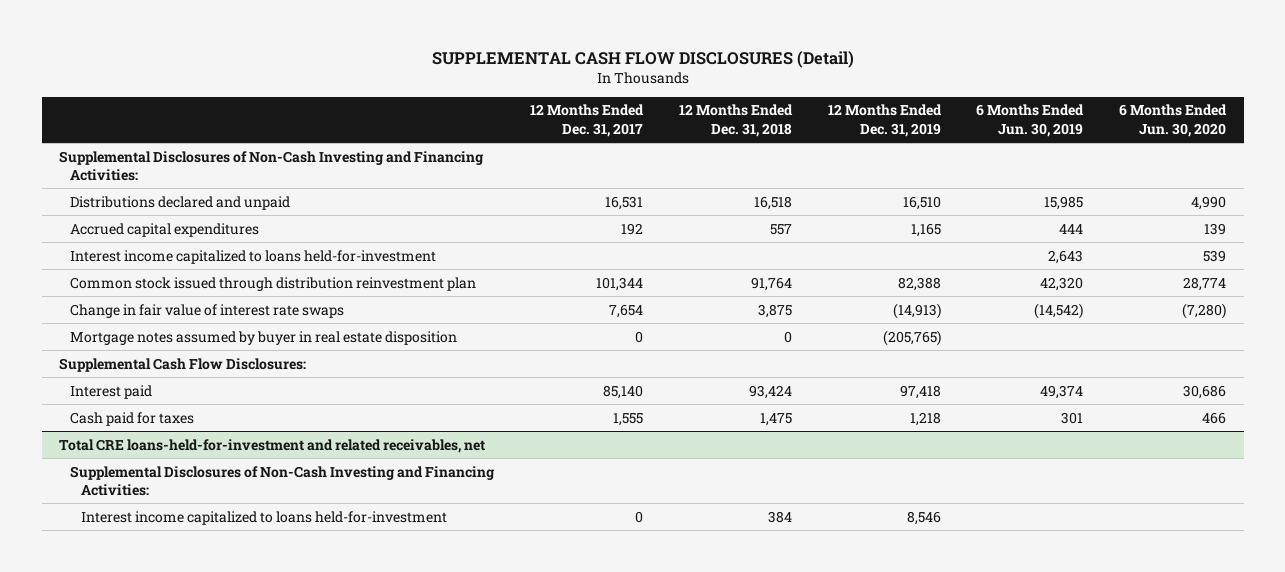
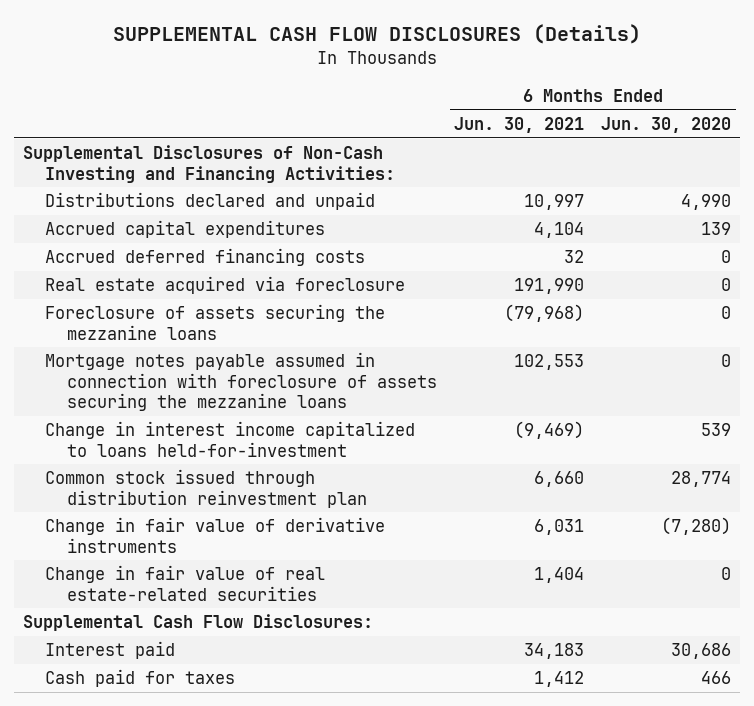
[431,50,854,68] SUPPLEMENTAL CASH FLOW DISCLOSURES (Detail) -> [113,23,642,44] SUPPLEMENTAL CASH FLOW DISCLOSURES (Details)
[530,104,645,137] 12 Months Ended Dec. 31, 2017 -> none
[678,104,793,137] 12 Months Ended Dec. 31, 2018 -> none
[827,104,942,137] 12 Months Ended Dec. 31, 2019 -> none
[976,104,1085,137] 6 Months Ended Jun. 30, 2019 -> none
none -> [453,116,584,133] Jun. 30, 2021
none -> [44,248,365,267] Accrued deferred financing costs
none -> [44,276,405,295] Real estate acquired via foreclosure
none -> [44,304,385,340] Foreclosure of assets securing the mezzanine loans
none -> [44,352,437,411] Mortgage notes payable assumed in connection with foreclosure of assets securing the mezzanine loans
[70,249,437,264] Interest income capitalized to loans held-for-investment -> [44,421,415,457] Change in interest income capitalized to loans held-for-investment
[70,330,458,345] Mortgage notes assumed by buyer in real estate disposition -> none
[70,303,345,318] Change in fair value of interest rate swaps -> [44,517,385,553] Change in fair value of derivative instruments
none -> [44,565,325,601] Change in fair value of real estate-related securities
[59,438,486,453] Total CRE loans-held-for-investment and related receivables, net -> none
[70,465,496,496] Supplemental Disclosures of Non-Cash Investing and Financing Activities: -> none
[81,510,448,525] Interest income capitalized to loans held-for-investment -> none

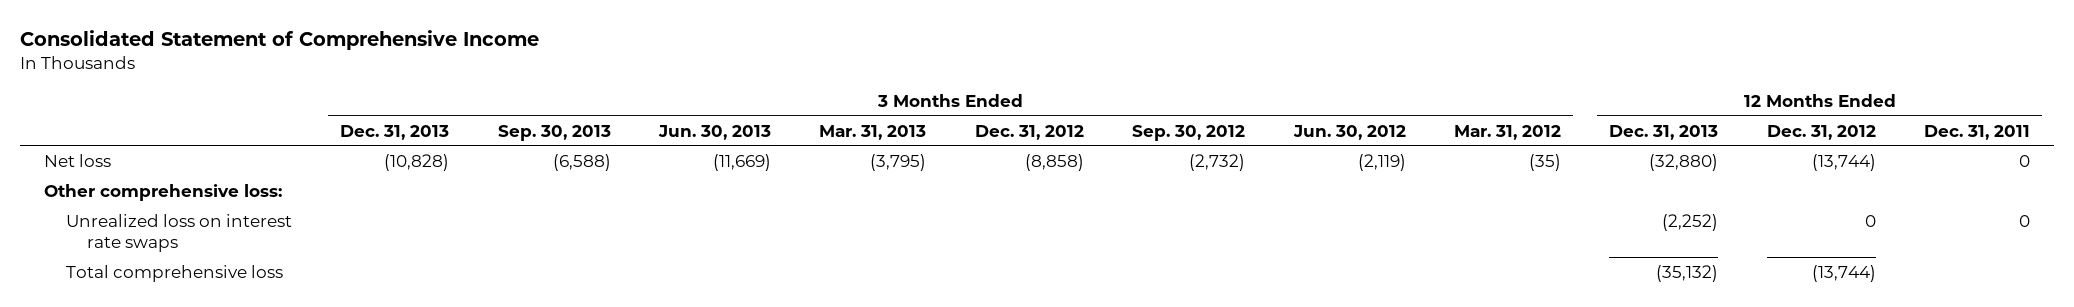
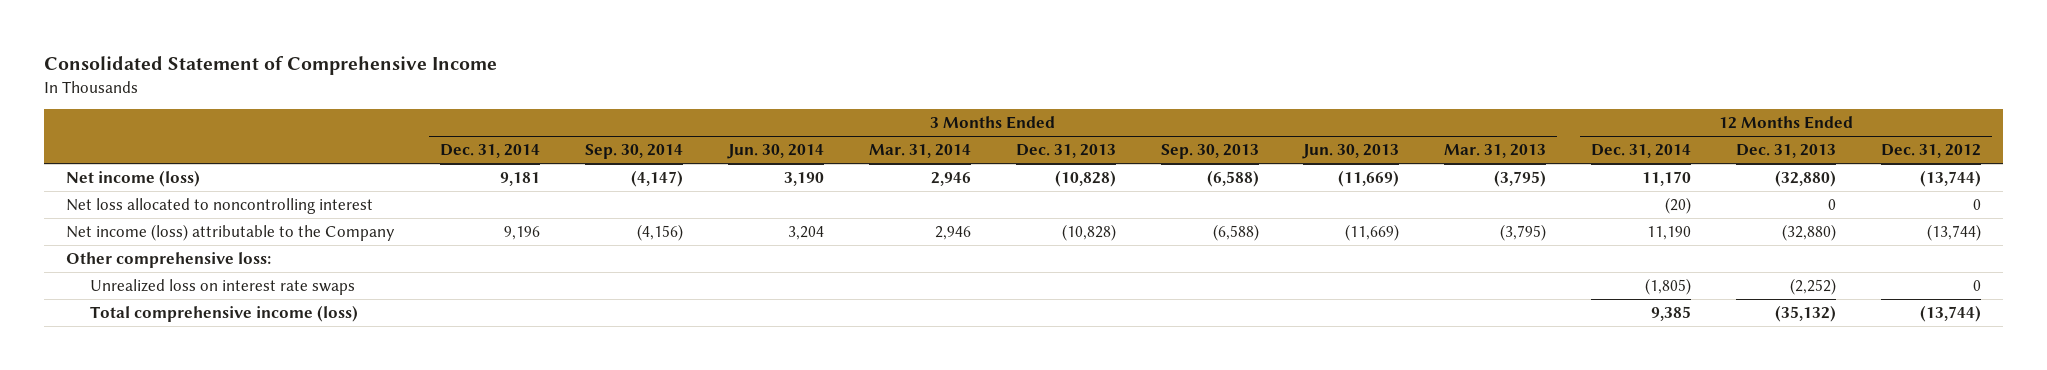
[974,124,1084,140] Dec. 31, 2012 -> none
[1132,124,1246,141] Sep. 30, 2012 -> none
[1292,124,1406,140] Jun. 30, 2012 -> none
[1454,124,1562,140] Mar. 31, 2012 -> none
[1924,124,2031,140] Dec. 31, 2011 -> none
none -> [440,144,541,159] Dec. 31, 2014
none -> [585,144,684,160] Sep. 30, 2014
none -> [726,144,824,160] Jun. 30, 2014
none -> [868,144,971,159] Mar. 31, 2014
none -> [1591,144,1692,159] Dec. 31, 2014
none -> [66,169,201,187] Net income (loss)
none -> [66,197,374,214] Net loss allocated to noncontrolling interest
[44,153,112,167] Net loss -> [66,223,396,241] Net income (loss) attributable to the Company
[65,264,283,282] Total comprehensive loss -> [89,304,358,322] Total comprehensive income (loss)

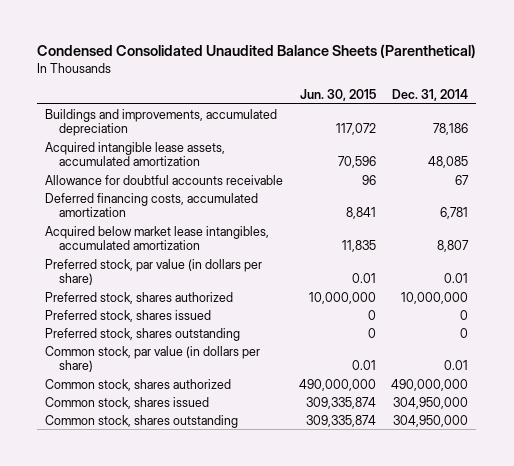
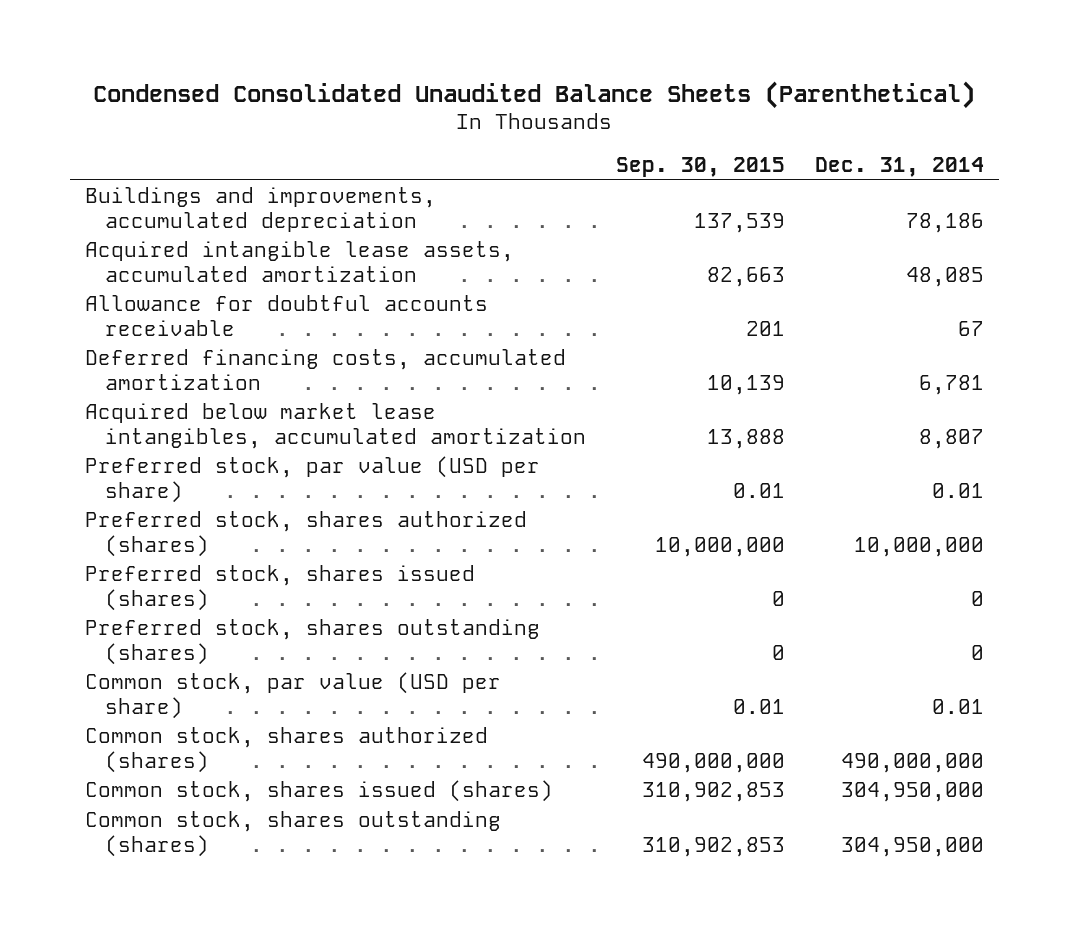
[299,89,376,102] Jun. 30, 2015 -> none
none -> [615,156,785,177] Sep. 30, 2015
[45,258,263,286] Preferred stock, par value (in dollars per share) -> [84,456,540,503] Preferred stock, par value (USD per share)
[45,291,234,304] Preferred stock, shares authorized -> [84,511,527,557] Preferred stock, shares authorized (shares)
[45,309,212,322] Preferred stock, shares issued -> [84,565,475,611] Preferred stock, shares issued (shares)
[45,327,241,341] Preferred stock, shares outstanding -> [84,619,540,665] Preferred stock, shares outstanding (shares)
[45,345,261,373] Common stock, par value (in dollars per share) -> [84,672,501,719] Common stock, par value (USD per share)
[45,378,232,391] Common stock, shares authorized -> [84,727,488,773] Common stock, shares authorized (shares)
[45,396,210,409] Common stock, shares issued -> [84,780,553,803] Common stock, shares issued (shares)
[45,414,239,428] Common stock, shares outstanding -> [84,811,501,857] Common stock, shares outstanding (shares)

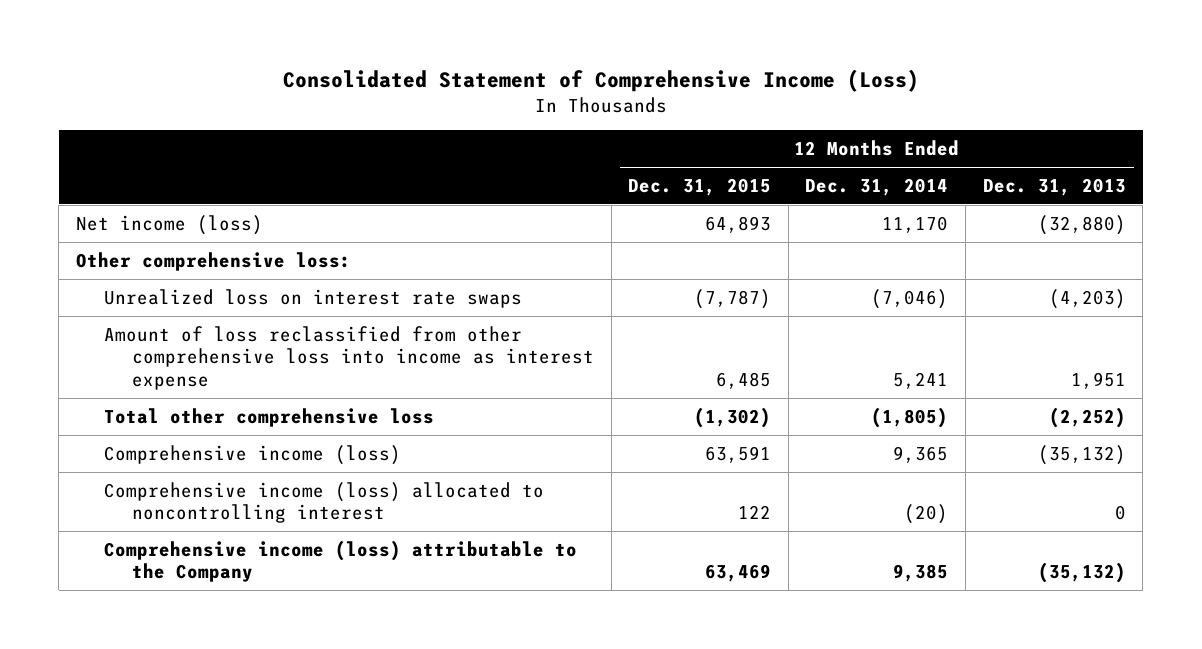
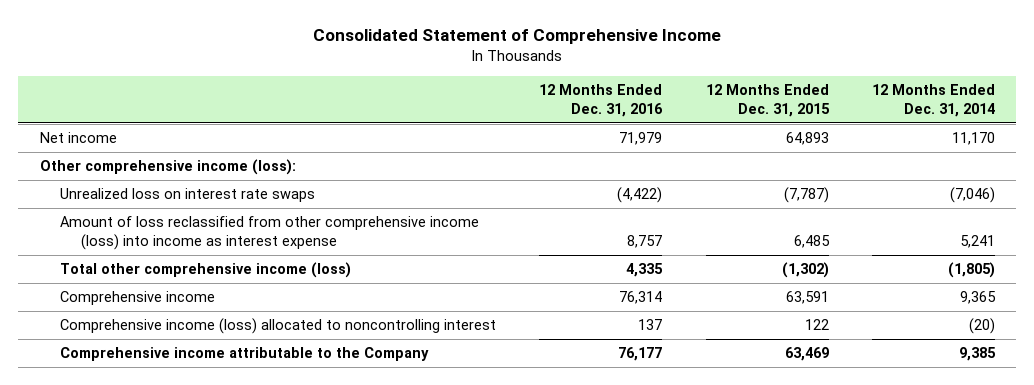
[282,69,919,93] Consolidated Statement of Comprehensive Income (Loss) -> [313,29,722,45] Consolidated Statement of Comprehensive Income
[982,177,1126,196] Dec. 31, 2013 -> none
none -> [539,84,664,117] 12 Months Ended Dec. 31, 2016
[76,214,264,235] Net income (loss) -> [39,132,117,144] Net income
[76,251,352,271] Other comprehensive loss: -> [39,159,296,176] Other comprehensive income (loss):
[104,325,595,390] Amount of loss reclassified from other comprehensive loss into income as interest expense -> [60,216,480,251] Amount of loss reclassified from other comprehensive income (loss) into income as interest expense
[104,407,435,427] Total other comprehensive loss -> [60,262,352,279] Total other comprehensive income (loss)
[104,444,402,465] Comprehensive income (loss) -> [60,291,216,306] Comprehensive income
[104,539,578,583] Comprehensive income (loss) attributable to the Company -> [60,347,430,362] Comprehensive income attributable to the Company

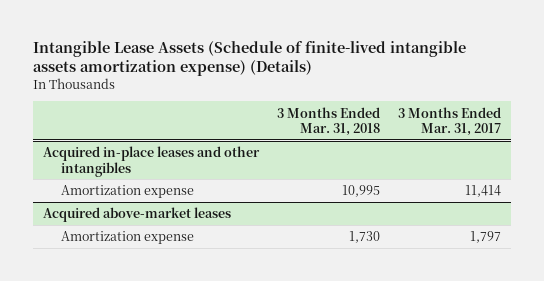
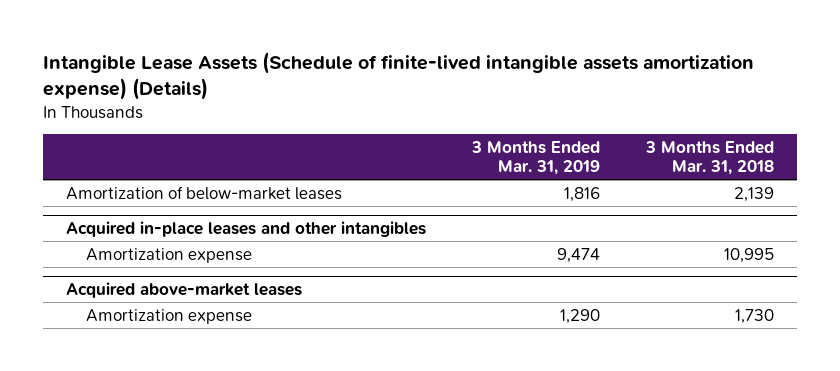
[398,106,502,137] 3 Months Ended Mar. 31, 2017 -> none
none -> [470,140,600,176] 3 Months Ended Mar. 31, 2019
none -> [65,185,342,200] Amortization of below-market leases

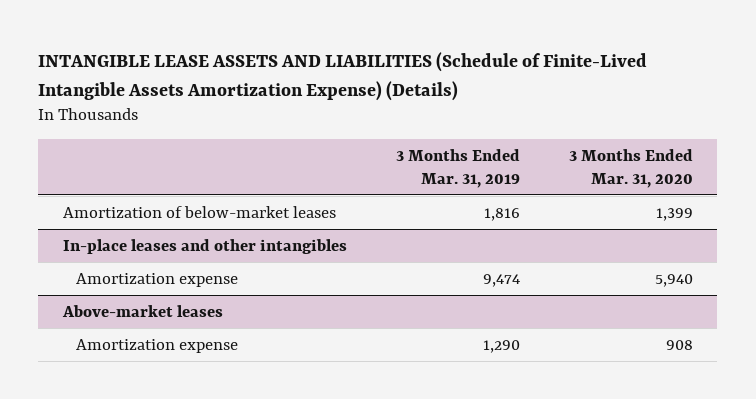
[42,51,754,100] Intangible Lease Assets (Schedule of finite-lived intangible assets amortization expense) (Details) -> [38,51,648,101] INTANGIBLE LEASE ASSETS AND LIABILITIES (Schedule of Finite-Lived Intangible Assets Amortization Expense) (Details)
[644,140,774,176] 3 Months Ended Mar. 31, 2018 -> none
none -> [568,148,693,188] 3 Months Ended Mar. 31, 2020
[65,221,426,238] Acquired in-place leases and other intangibles -> [62,238,347,254] In-place leases and other intangibles
[65,282,302,299] Acquired above-market leases -> [61,304,223,317] Above-market leases

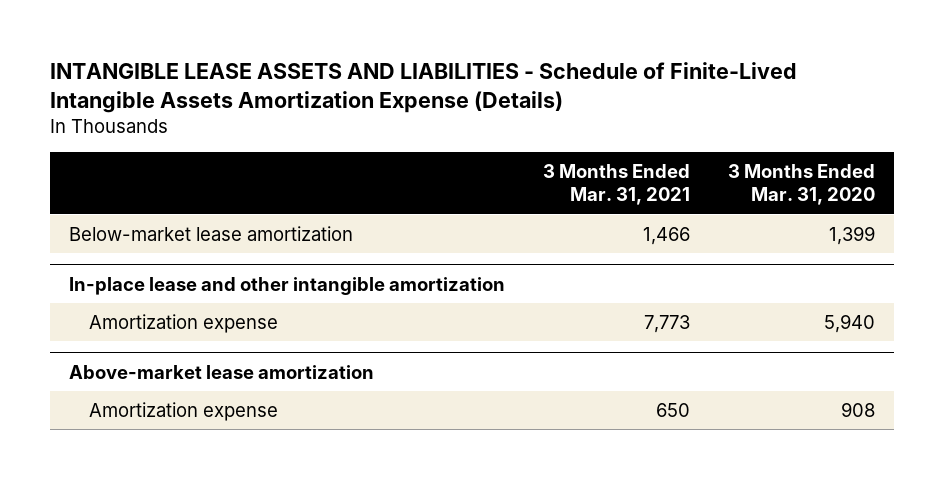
[38,51,648,101] INTANGIBLE LEASE ASSETS AND LIABILITIES (Schedule of Finite-Lived Intangible Assets Amortization Expense) (Details) -> [50,62,798,114] INTANGIBLE LEASE ASSETS AND LIABILITIES - Schedule of Finite-Lived Intangible Assets Amortization Expense (Details)
[395,148,520,188] 3 Months Ended Mar. 31, 2019 -> none
none -> [542,163,690,206] 3 Months Ended Mar. 31, 2021
[62,205,336,218] Amortization of below-market leases -> [69,225,354,241] Below-market lease amortization
[62,238,347,254] In-place leases and other intangibles -> [69,276,506,295] In-place lease and other intangible amortization
[61,304,223,317] Above-market leases -> [69,364,375,379] Above-market lease amortization

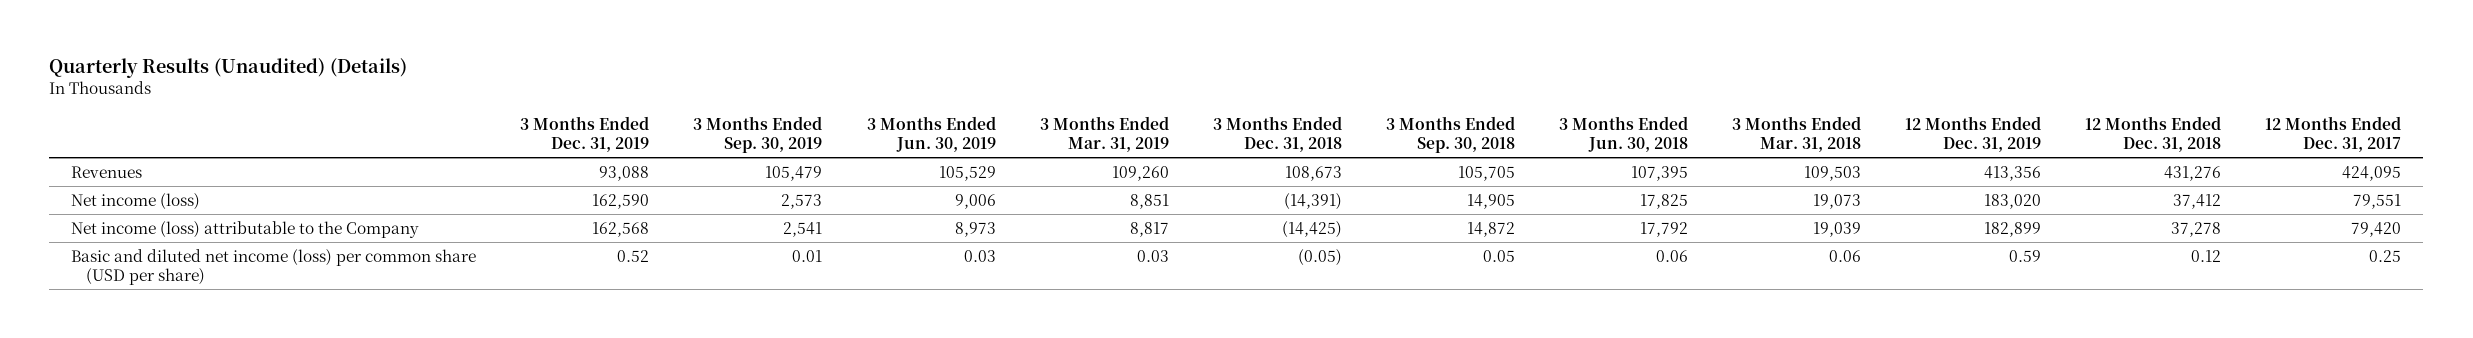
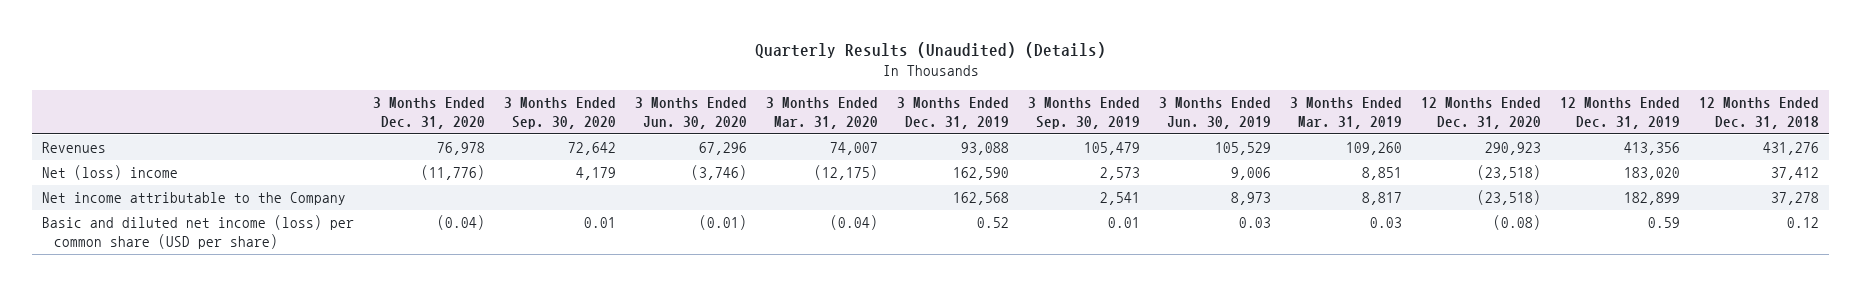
[1212,115,1342,152] 3 Months Ended Dec. 31, 2018 -> none
[1385,115,1515,153] 3 Months Ended Sep. 30, 2018 -> none
[1558,115,1688,152] 3 Months Ended Jun. 30, 2018 -> none
[1731,115,1861,152] 3 Months Ended Mar. 31, 2018 -> none
[2265,115,2402,152] 12 Months Ended Dec. 31, 2017 -> none
none -> [372,97,485,130] 3 Months Ended Dec. 31, 2020
none -> [503,97,616,130] 3 Months Ended Sep. 30, 2020
none -> [634,97,747,130] 3 Months Ended Jun. 30, 2020
none -> [765,97,878,130] 3 Months Ended Mar. 31, 2020
none -> [1421,97,1542,130] 12 Months Ended Dec. 31, 2020
[71,192,201,210] Net income (loss) -> [41,165,178,181] Net (loss) income
[71,220,420,238] Net income (loss) attributable to the Company -> [41,192,346,206] Net income attributable to the Company

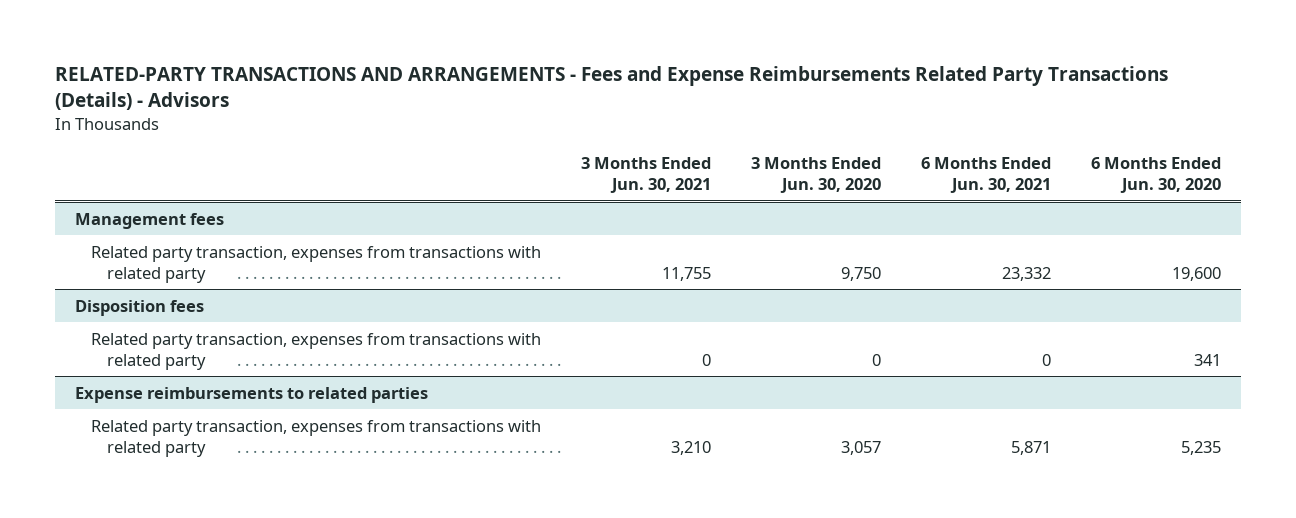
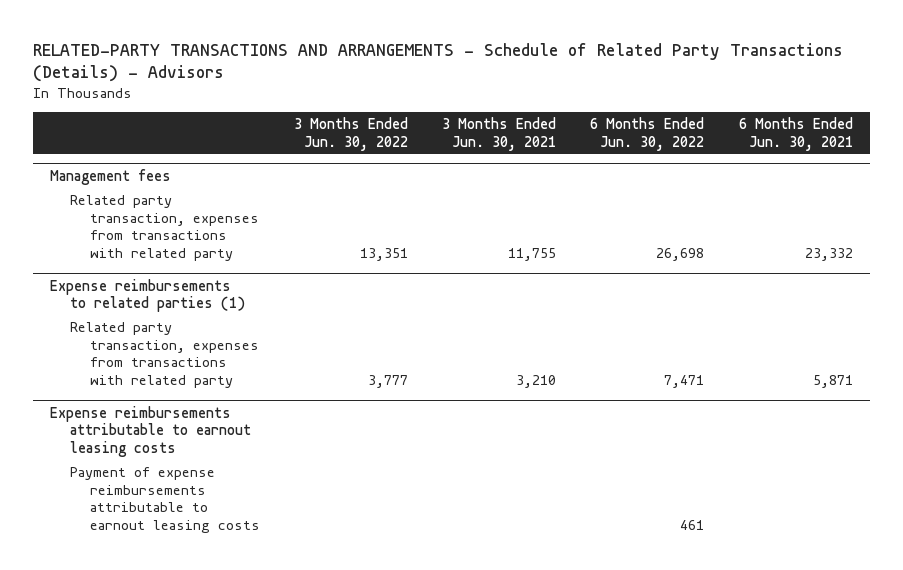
[55,66,1169,111] RELATED-PARTY TRANSACTIONS AND ARRANGEMENTS - Fees and Expense Reimbursements Related Party Transactions (Details) - Advisors -> [32,42,843,83] RELATED-PARTY TRANSACTIONS AND ARRANGEMENTS - Schedule of Related Party Transactions (Details) - Advisors
[751,156,882,194] 3 Months Ended Jun. 30, 2020 -> none
[1091,156,1222,194] 6 Months Ended Jun. 30, 2020 -> none
none -> [294,117,409,151] 3 Months Ended Jun. 30, 2022
none -> [590,117,705,151] 6 Months Ended Jun. 30, 2022
[91,332,542,370] Related party transaction, expenses from transactions with related party -> none
[75,386,429,403] Expense reimbursements to related parties -> none
[75,299,205,316] Disposition fees -> [50,278,245,313] Expense reimbursements to related parties (1)
none -> [50,405,251,458] Expense reimbursements attributable to earnout leasing costs
none -> [69,466,260,533] Payment of expense reimbursements attributable to earnout leasing costs

